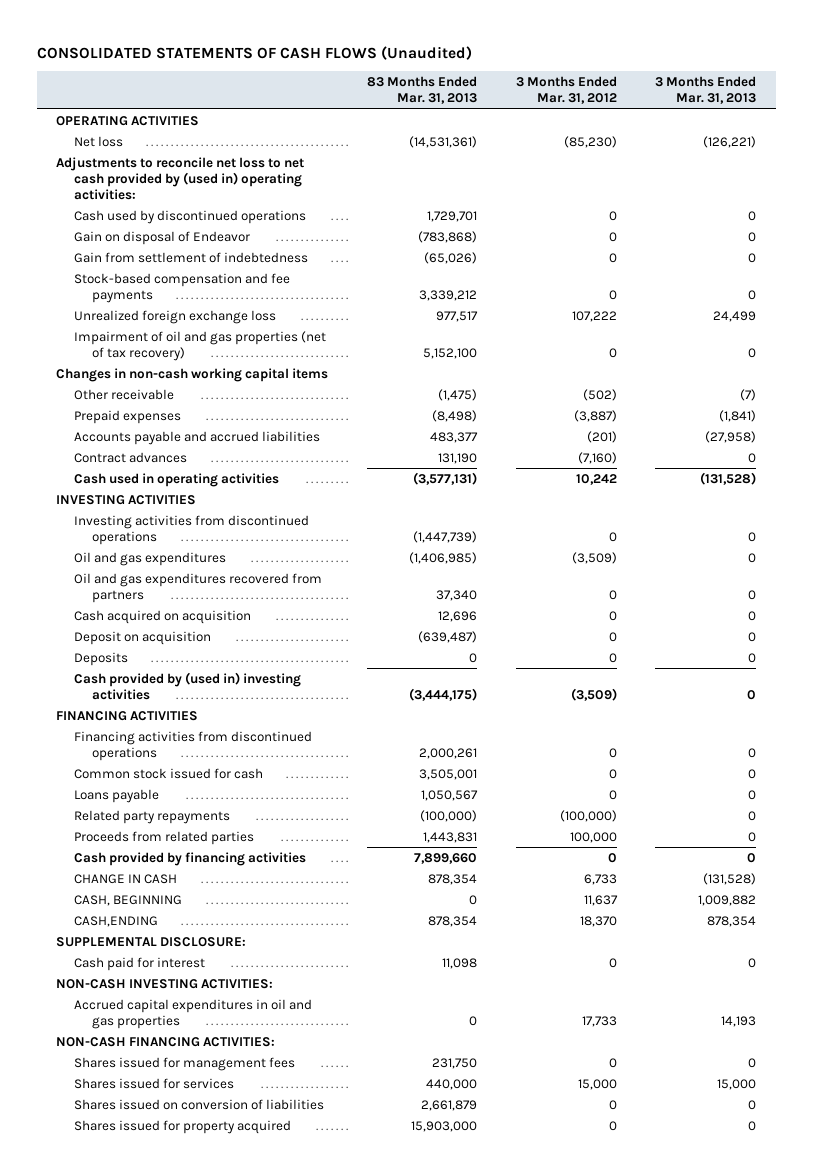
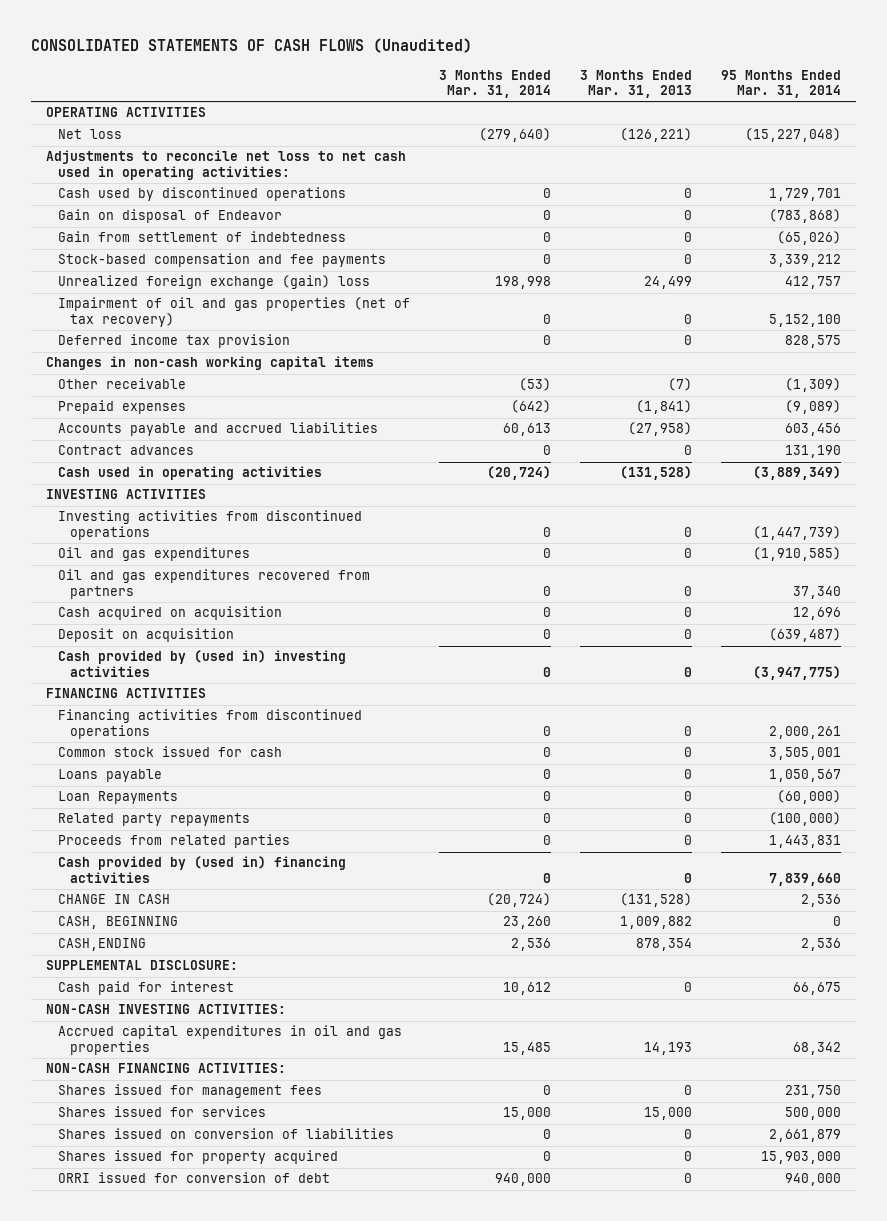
[367,76,478,105] 83 Months Ended Mar. 31, 2013 -> none
[515,76,617,105] 3 Months Ended Mar. 31, 2012 -> none
none -> [439,69,552,99] 3 Months Ended Mar. 31, 2014
none -> [721,69,842,99] 95 Months Ended Mar. 31, 2014
[56,156,305,200] Adjustments to reconcile net loss to net cash provided by (used in) operating activities: -> [45,150,406,181] Adjustments to reconcile net loss to net cash used in operating activities:
[74,309,277,324] Unrealized foreign exchange loss -> [57,275,370,290] Unrealized foreign exchange (gain) loss
none -> [57,334,290,349] Deferred income tax provision
[74,651,129,666] Deposits -> none
none -> [57,791,178,805] Loan Repayments
[74,851,307,866] Cash provided by financing activities -> [57,856,346,884] Cash provided by (used in) financing activities
none -> [57,1172,330,1184] ORRI issued for conversion of debt

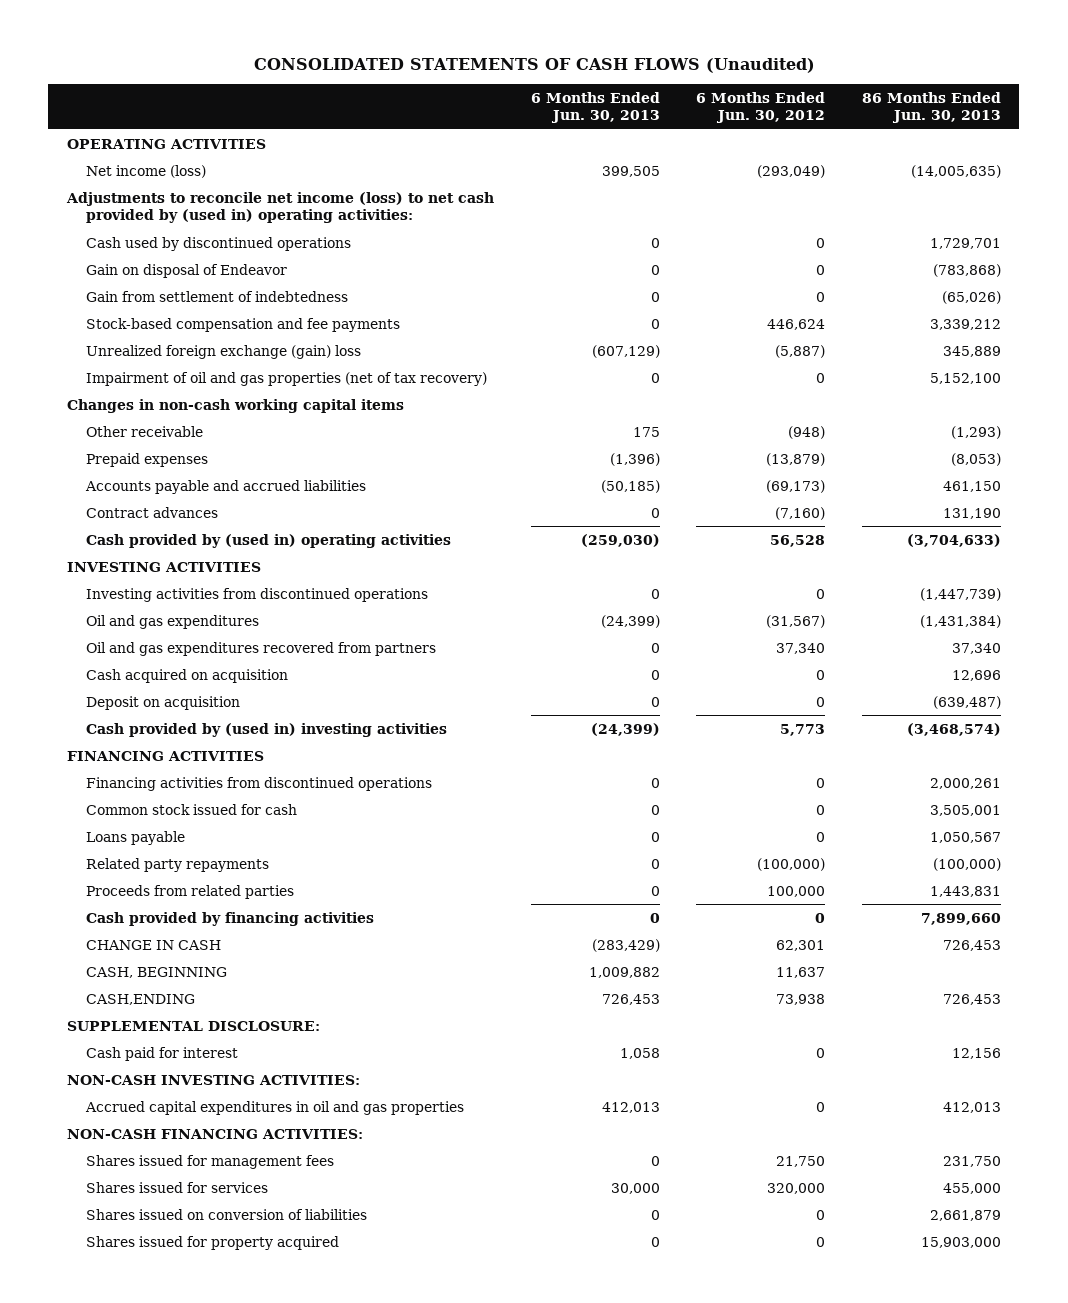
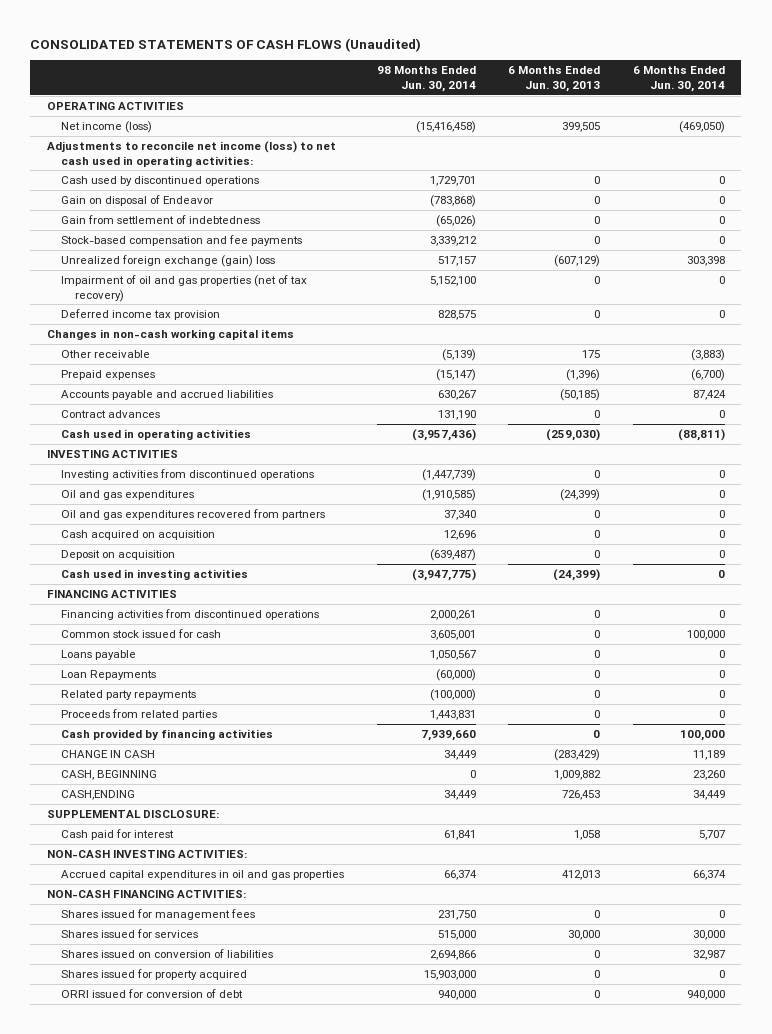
[696,91,826,124] 6 Months Ended Jun. 30, 2012 -> none
[862,91,1002,124] 86 Months Ended Jun. 30, 2013 -> none
none -> [376,66,476,92] 98 Months Ended Jun. 30, 2014
none -> [633,66,726,92] 6 Months Ended Jun. 30, 2014
[65,191,494,224] Adjustments to reconcile net income (loss) to net cash provided by (used in) operating activities: -> [46,141,336,167] Adjustments to reconcile net income (loss) to net cash used in operating activities:
none -> [60,309,220,321] Deferred income tax provision
[86,533,452,548] Cash provided by (used in) operating activities -> [60,429,251,441] Cash used in operating activities
[86,722,448,737] Cash provided by (used in) investing activities -> [60,569,248,581] Cash used in investing activities
none -> [60,670,156,681] Loan Repayments
none -> [60,989,243,999] ORRI issued for conversion of debt

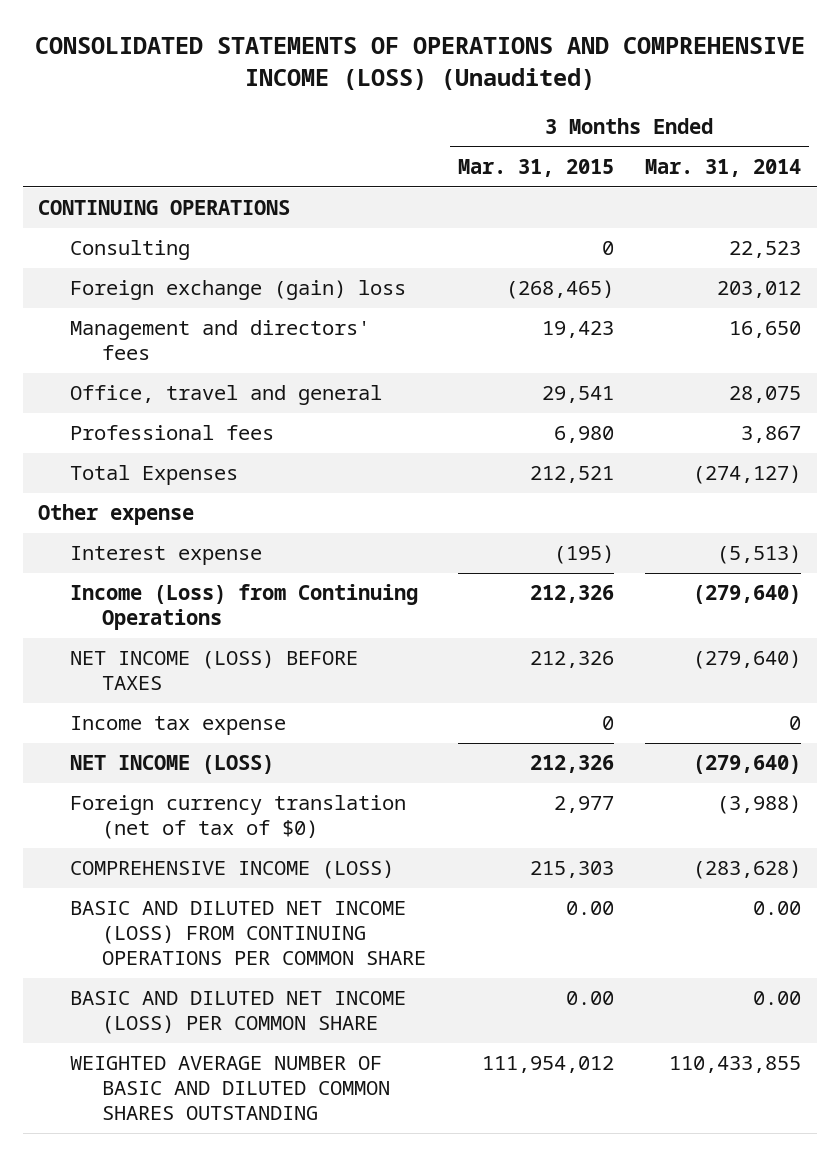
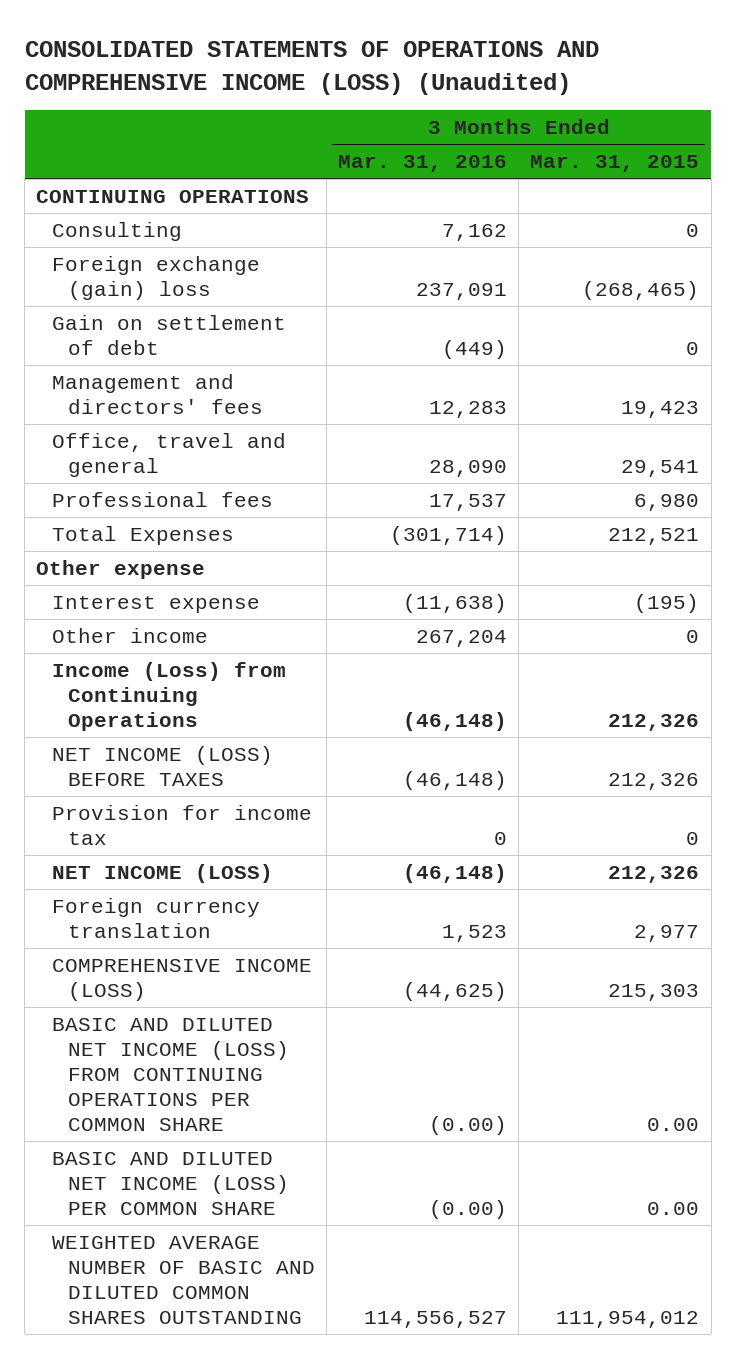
[645,158,802,177] Mar. 31, 2014 -> none
none -> [337,155,507,173] Mar. 31, 2016
none -> [52,314,287,355] Gain on settlement of debt
none -> [52,627,209,643] Other income
[70,716,287,736] Income tax expense -> [52,804,313,845] Provision for income tax
[70,795,407,840] Foreign currency translation (net of tax of $0) -> [52,897,261,938] Foreign currency translation

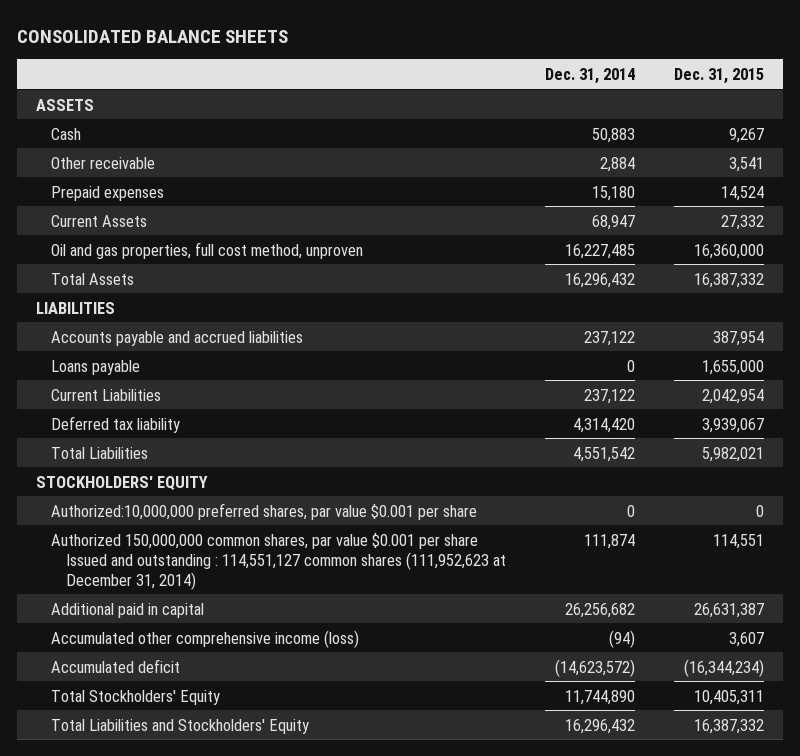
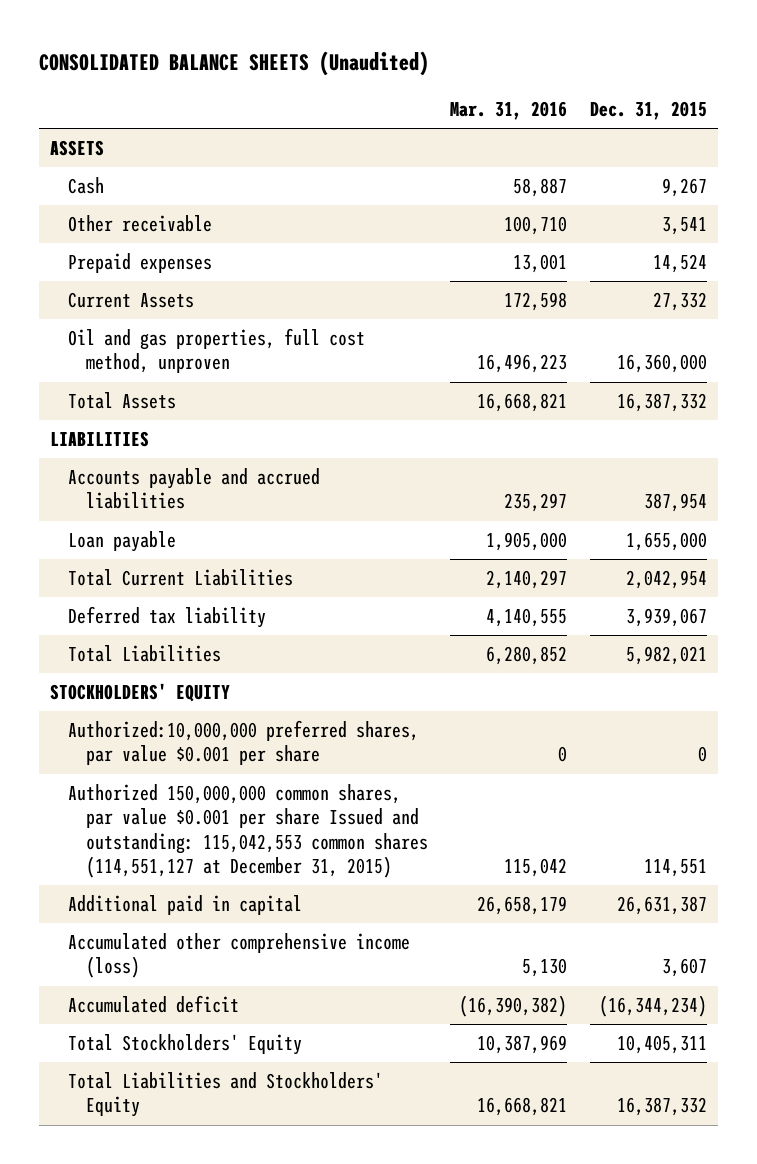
[16,29,288,43] CONSOLIDATED BALANCE SHEETS -> [39,51,430,77] CONSOLIDATED BALANCE SHEETS (Unaudited)
[545,67,636,84] Dec. 31, 2014 -> none
none -> [450,100,568,120] Mar. 31, 2016
[51,359,141,375] Loans payable -> [68,531,177,553] Loan payable
[51,388,162,401] Current Liabilities -> [68,569,294,587] Total Current Liabilities
[51,532,507,590] Authorized 150,000,000 common shares, par value $0.001 per share Issued and outstanding : 114,551,127 common shares (111,952,623 at December 31, 2014) -> [68,784,429,879] Authorized 150,000,000 common shares, par value $0.001 per share Issued and outstanding: 115,042,553 common shares (114,551,127 at December 31, 2015)

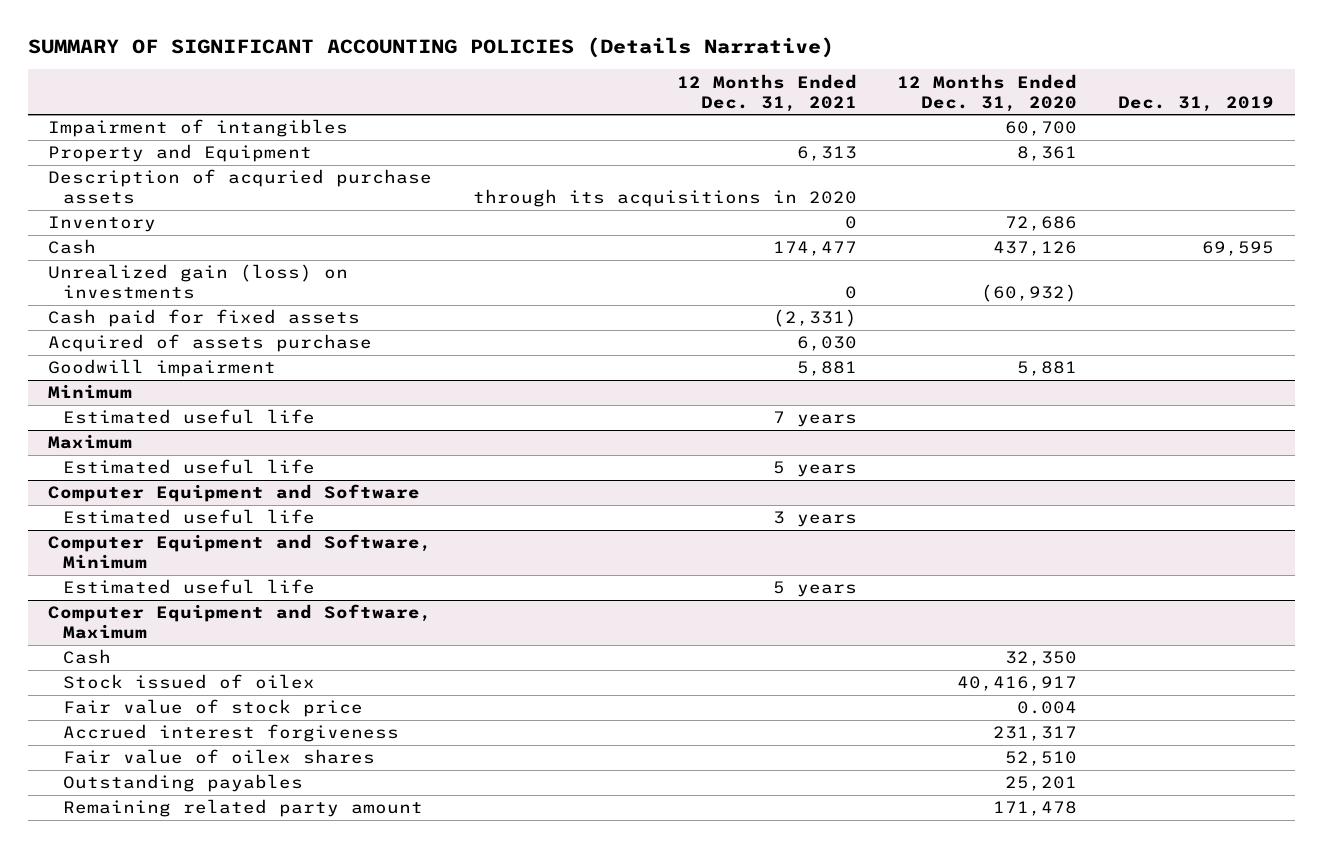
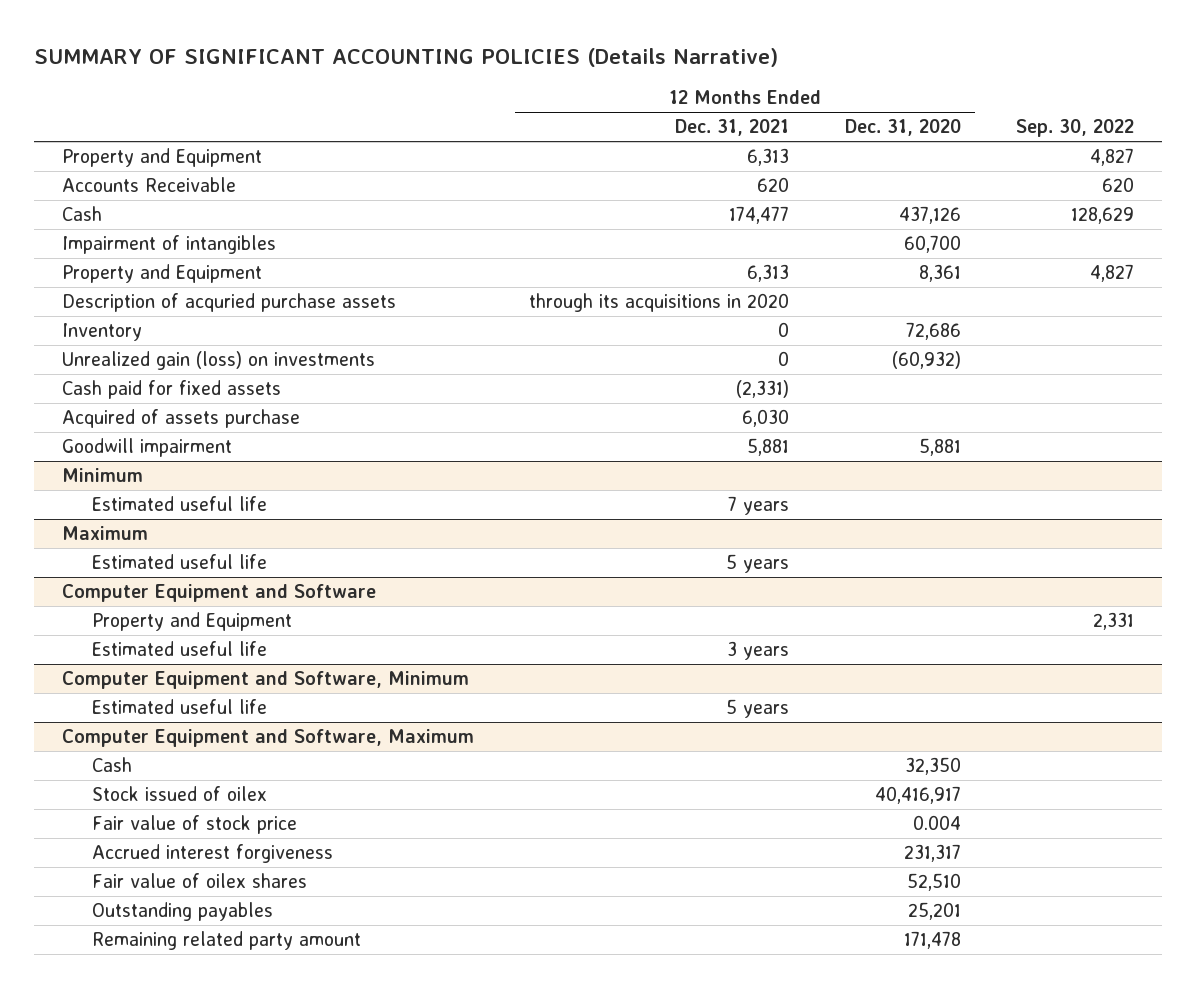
[1118,95,1275,112] Dec. 31, 2019 -> none
none -> [1016,119,1135,138] Sep. 30, 2022
none -> [61,148,262,168] Property and Equipment
none -> [61,177,236,193] Accounts Receivable
[47,239,96,255] Cash -> [61,206,102,222] Cash
none -> [91,612,292,632] Property and Equipment

